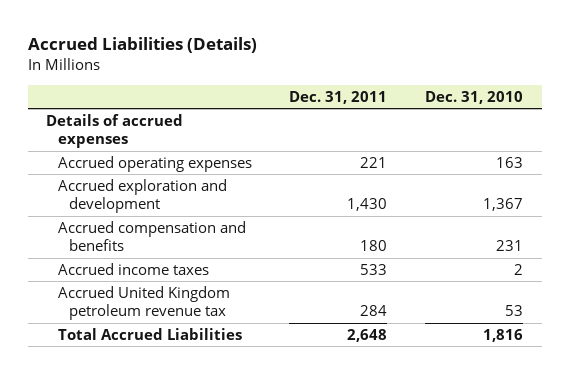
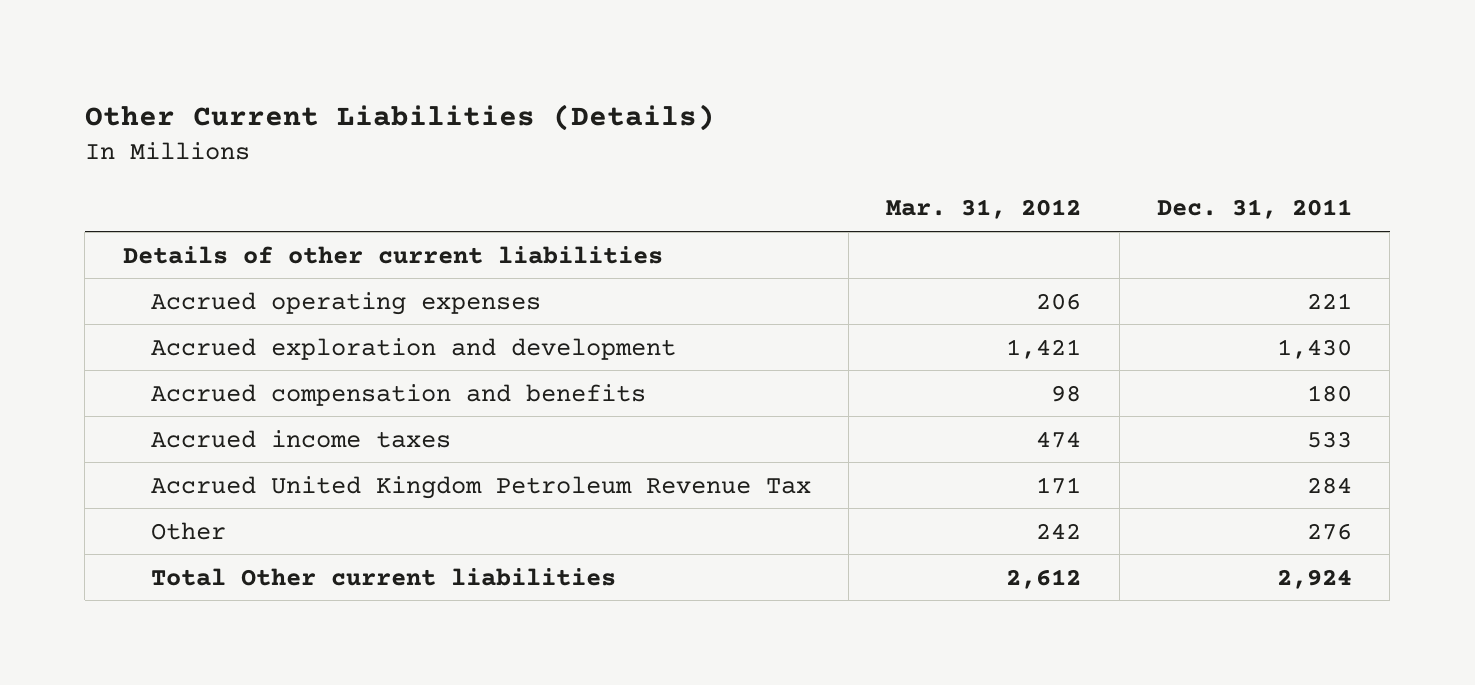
[27,37,257,54] Accrued Liabilities (Details) -> [84,103,715,131] Other Current Liabilities (Details)
[425,90,524,104] Dec. 31, 2010 -> none
none -> [886,199,1082,220] Mar. 31, 2012
[46,113,184,149] Details of accrued expenses -> [122,245,663,264] Details of other current liabilities
[57,285,230,321] Accrued United Kingdom petroleum revenue tax -> [150,475,811,499] Accrued United Kingdom Petroleum Revenue Tax
none -> [150,521,226,540] Other
[57,327,242,340] Total Accrued Liabilities -> [150,567,616,586] Total Other current liabilities
[347,328,388,342] 2,648 -> [1277,568,1353,589] 2,924

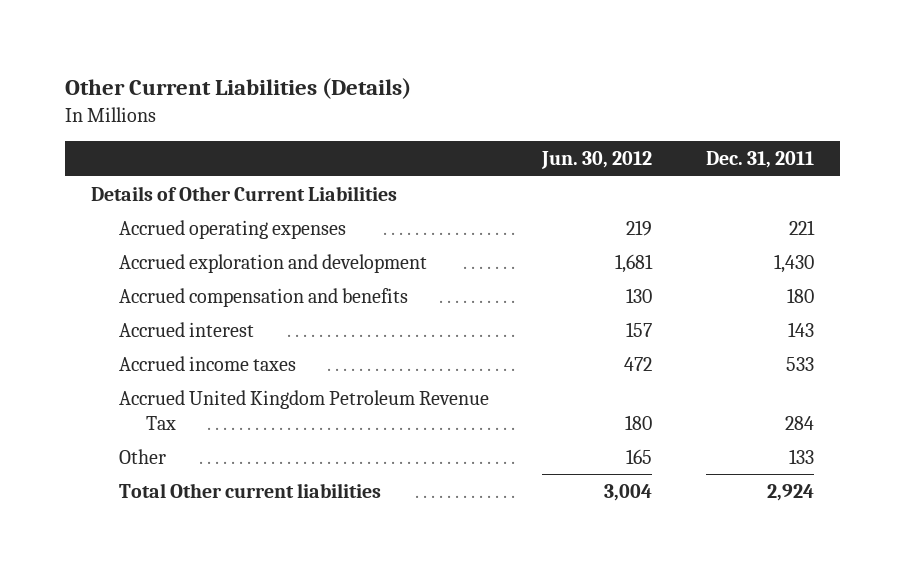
[886,199,1082,220] Mar. 31, 2012 -> none
none -> [541,151,653,170] Jun. 30, 2012
[122,245,663,264] Details of other current liabilities -> [91,185,398,201] Details of Other Current Liabilities
none -> [118,321,254,337] Accrued interest
[1307,522,1353,540] 276 -> [788,448,814,464] 133

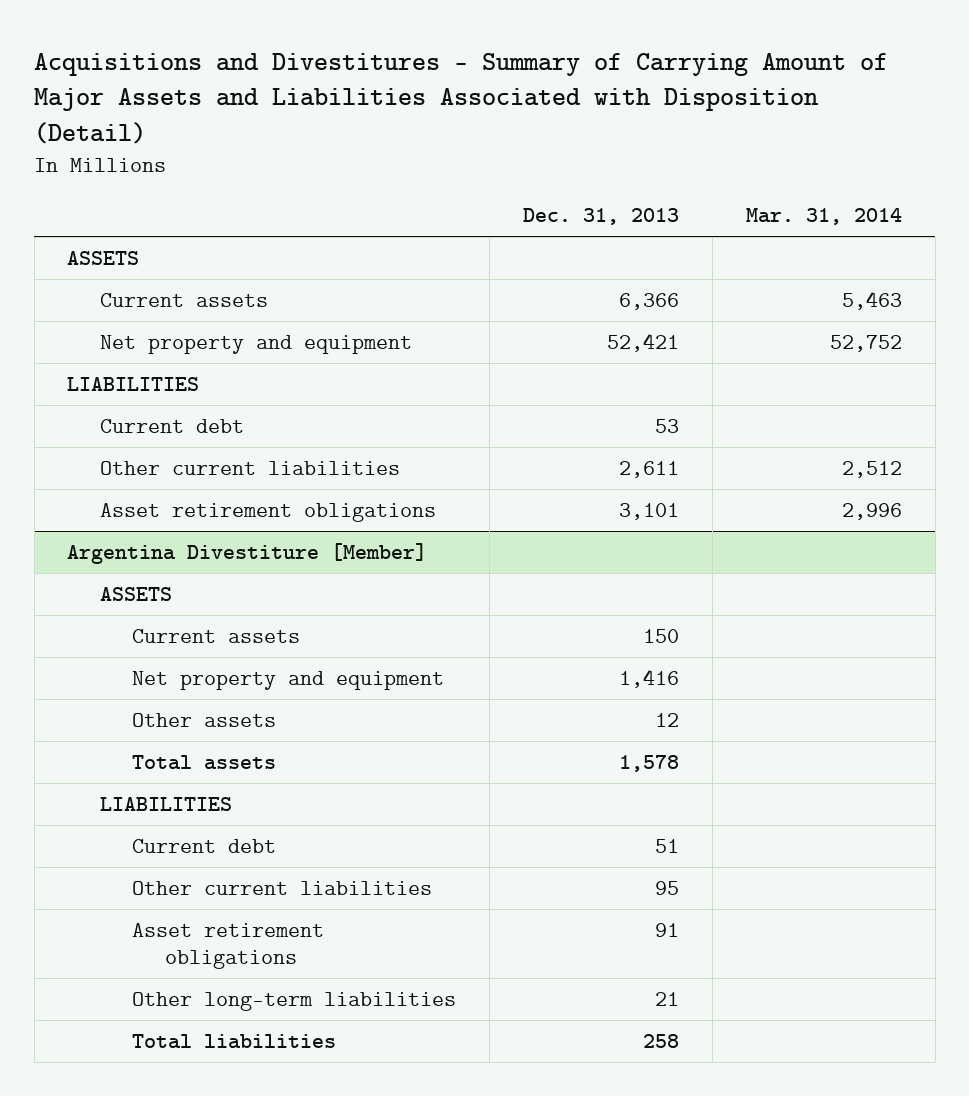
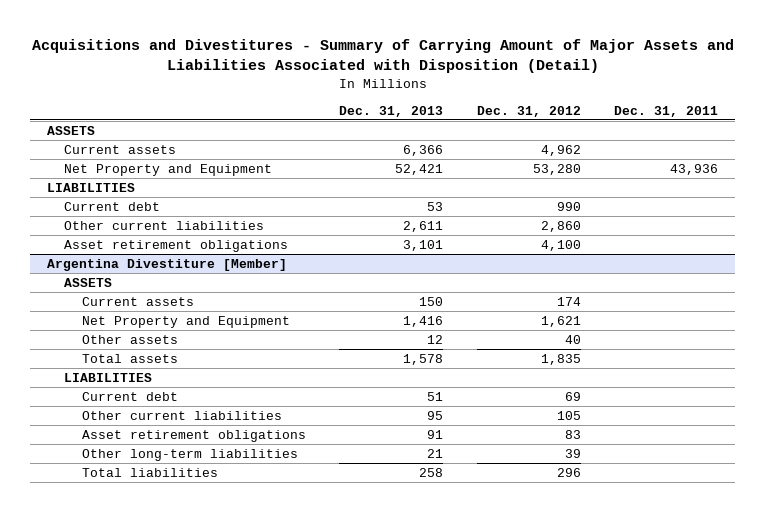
[745,208,902,226] Mar. 31, 2014 -> none
none -> [476,105,581,117] Dec. 31, 2012
none -> [614,105,719,117] Dec. 31, 2011
[99,334,412,354] Net property and equipment -> [64,163,273,176] Net Property and Equipment
[132,670,445,690] Net property and equipment -> [81,315,290,328] Net Property and Equipment

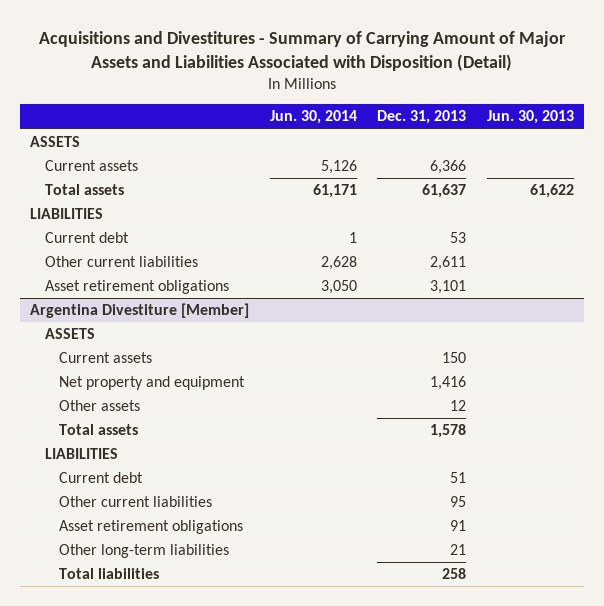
[476,105,581,117] Dec. 31, 2012 -> none
[614,105,719,117] Dec. 31, 2011 -> none
none -> [269,110,357,125] Jun. 30, 2014
none -> [486,110,574,125] Jun. 30, 2013
[64,163,273,176] Net Property and Equipment -> none
none -> [44,184,124,196] Total assets
[81,315,290,328] Net Property and Equipment -> [59,376,246,391] Net property and equipment

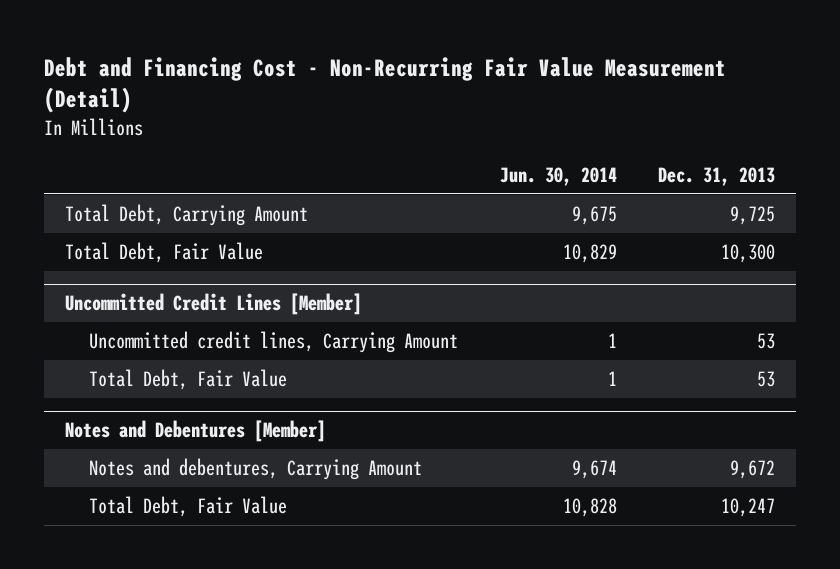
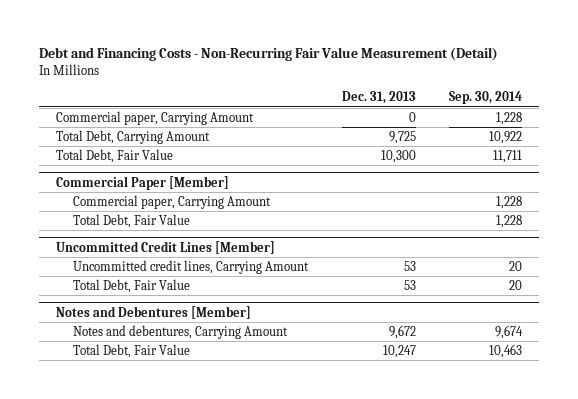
[44,56,727,114] Debt and Financing Cost - Non-Recurring Fair Value Measurement (Detail) -> [38,47,498,62] Debt and Financing Costs - Non-Recurring Fair Value Measurement (Detail)
[499,166,617,186] Jun. 30, 2014 -> none
none -> [449,91,523,105] Sep. 30, 2014
none -> [55,110,254,125] Commercial paper, Carrying Amount
none -> [55,175,229,190] Commercial Paper [Member]
none -> [73,194,272,209] Commercial paper, Carrying Amount
none -> [73,213,191,228] Total Debt, Fair Value

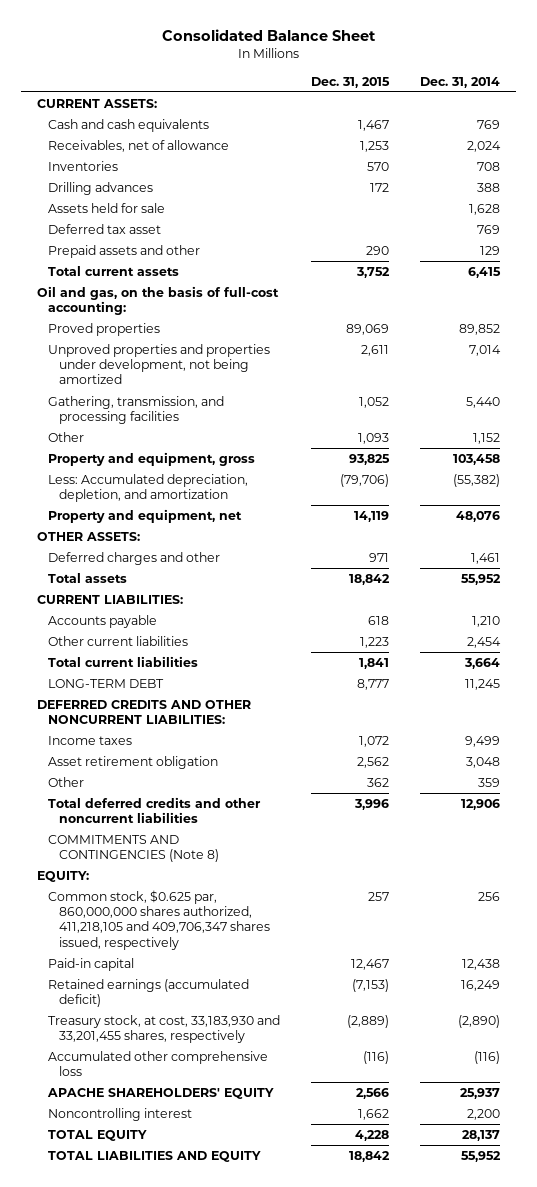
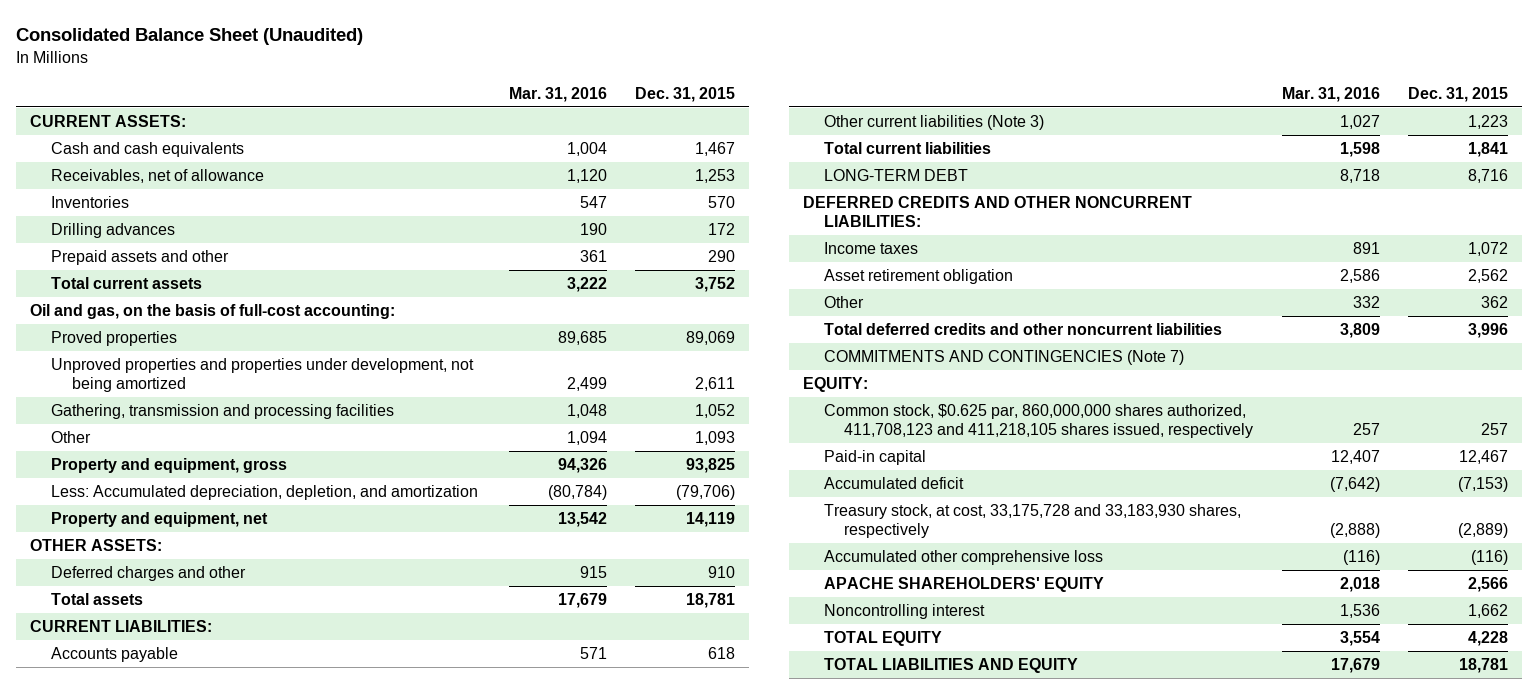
[161,28,376,41] Consolidated Balance Sheet -> [16,28,364,46] Consolidated Balance Sheet (Unaudited)
[420,76,501,88] Dec. 31, 2014 -> none
none -> [508,86,607,102] Mar. 31, 2016
[48,203,166,214] Assets held for sale -> none
[48,224,162,235] Deferred tax asset -> none
[48,396,225,425] Gathering, transmission, and processing facilities -> [50,404,394,420] Gathering, transmission and processing facilities
[369,553,390,563] 971 -> [707,566,735,579] 910
[349,574,391,586] 18,842 -> [685,593,735,609] 18,781
[48,636,189,647] Other current liabilities -> [823,115,1044,131] Other current liabilities (Note 3)
[357,679,390,691] 8,777 -> [1467,169,1508,184] 8,716
[48,835,220,863] COMMITMENTS AND CONTINGENCIES (Note 8) -> [823,350,1184,366] COMMITMENTS AND CONTINGENCIES (Note 7)
[48,890,271,950] Common stock, $0.625 par, 860,000,000 shares authorized, 411,218,105 and 409,706,347 shares issued, respectively -> [823,404,1254,439] Common stock, $0.625 par, 860,000,000 shares authorized, 411,708,123 and 411,218,105 shares issued, respectively
[48,979,250,1008] Retained earnings (accumulated deficit) -> [823,477,964,490] Accumulated deficit
[48,1015,281,1044] Treasury stock, at cost, 33,183,930 and 33,201,455 shares, respectively -> [823,504,1241,539] Treasury stock, at cost, 33,175,728 and 33,183,930 shares, respectively
[349,1151,391,1163] 18,842 -> [1458,658,1508,674] 18,781

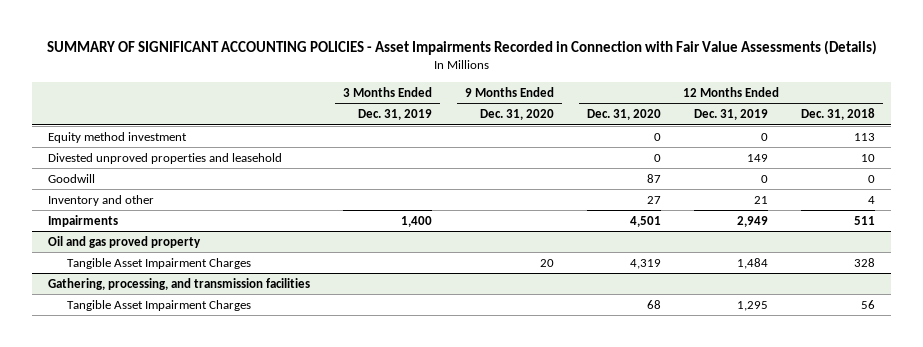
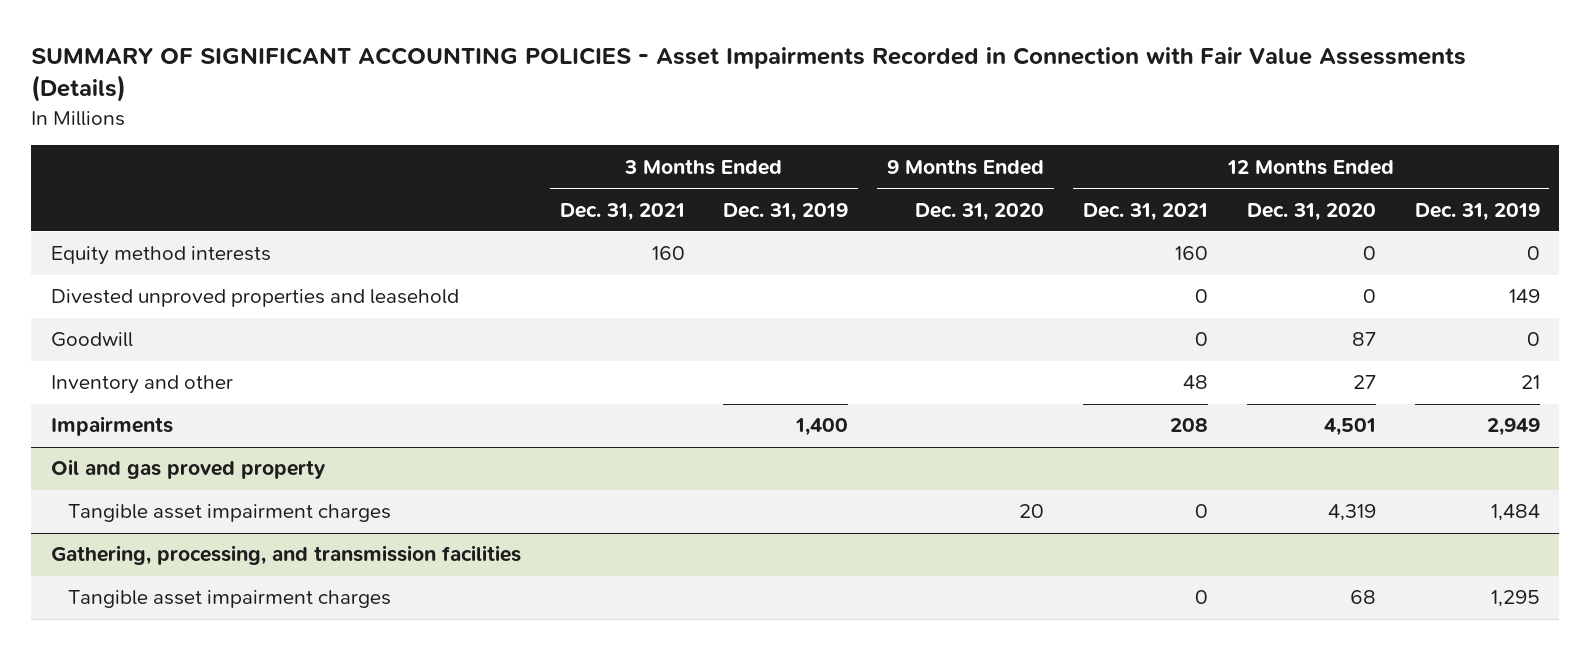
[800,108,875,121] Dec. 31, 2018 -> none
none -> [559,202,685,221] Dec. 31, 2021
none -> [1082,202,1208,221] Dec. 31, 2021
[48,131,188,143] Equity method investment -> [50,246,271,266] Equity method interests
[67,257,252,269] Tangible Asset Impairment Charges -> [68,504,392,523] Tangible asset impairment charges
[67,299,252,311] Tangible Asset Impairment Charges -> [68,590,392,609] Tangible asset impairment charges

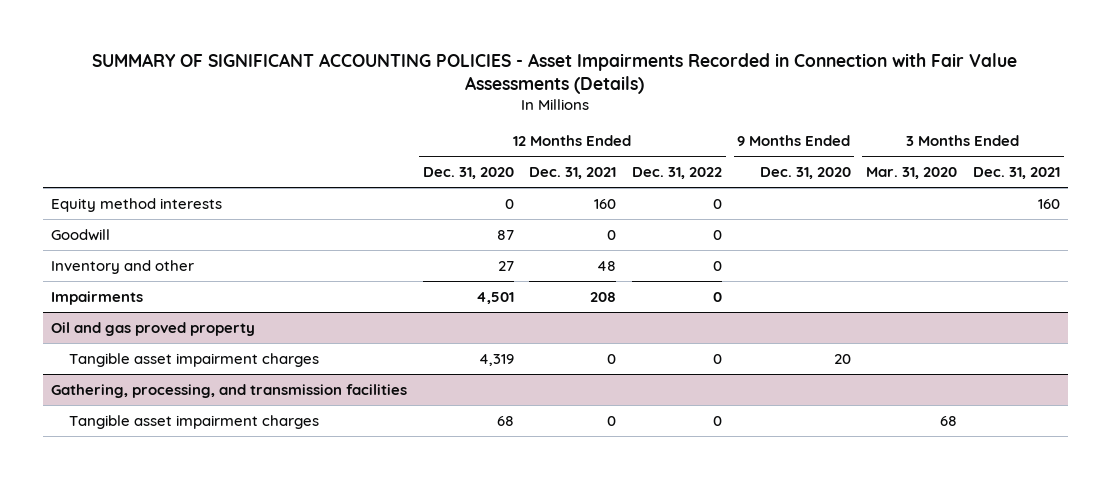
[723,202,849,221] Dec. 31, 2019 -> none
[1414,202,1540,221] Dec. 31, 2019 -> none
none -> [631,167,722,180] Dec. 31, 2022
none -> [866,167,958,180] Mar. 31, 2020
[50,289,459,308] Divested unproved properties and leasehold -> none

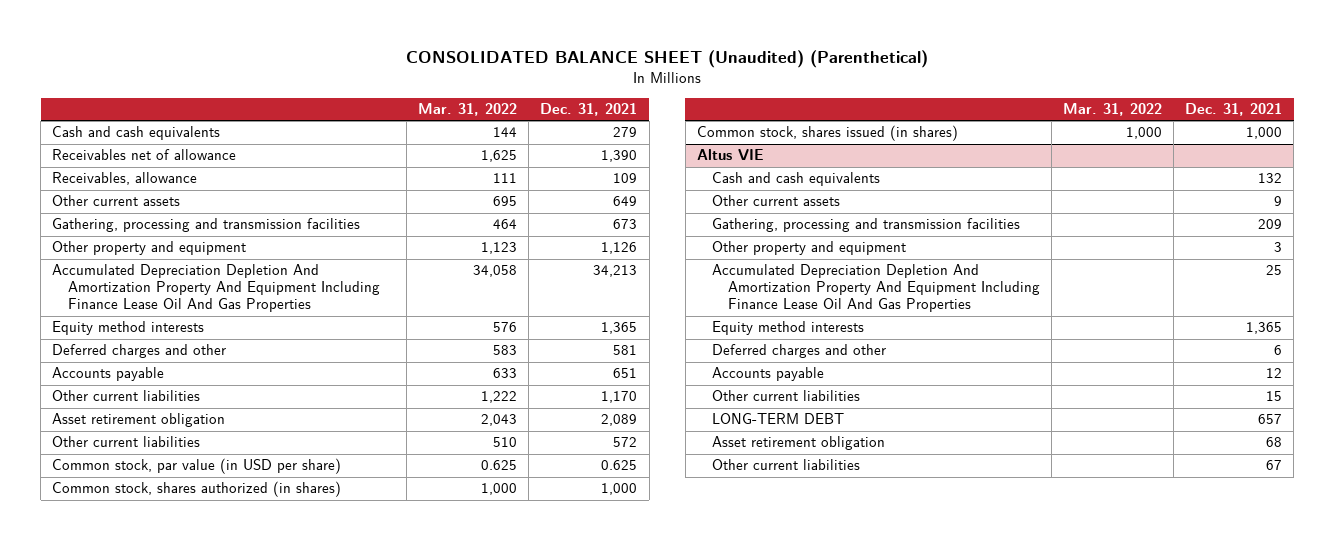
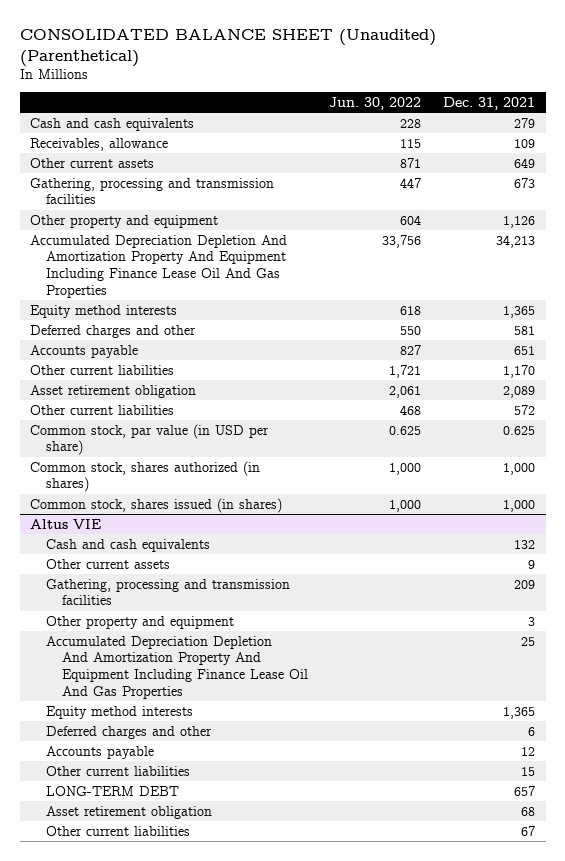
[418,103,518,117] Mar. 31, 2022 -> none
none -> [329,96,422,110] Jun. 30, 2022
[52,149,237,161] Receivables net of allowance -> none

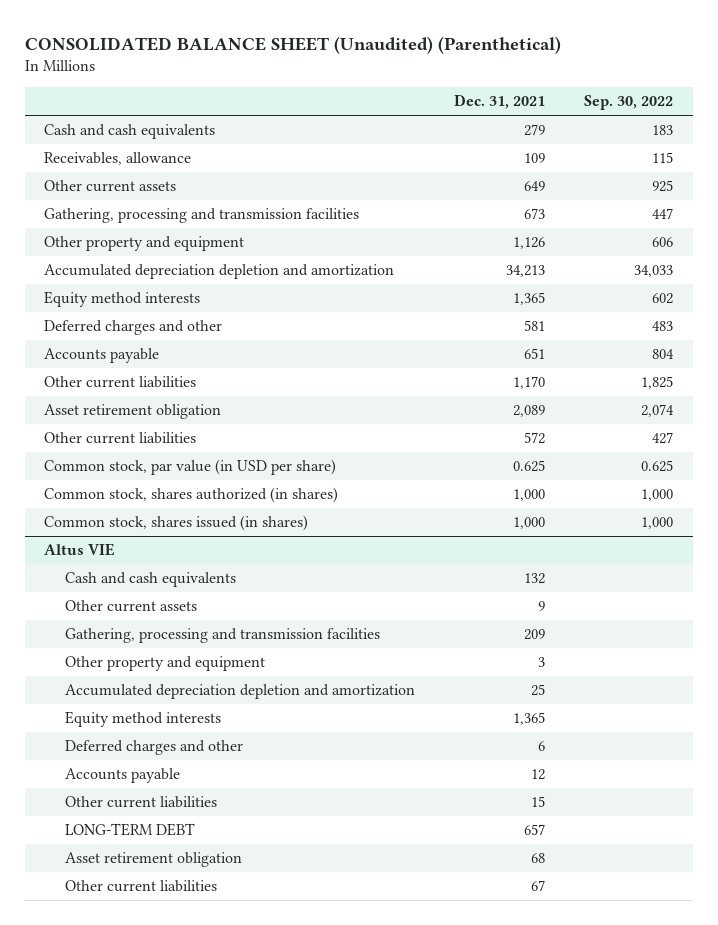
[329,96,422,110] Jun. 30, 2022 -> none
none -> [584,95,674,111] Sep. 30, 2022
[30,234,288,298] Accumulated Depreciation Depletion And Amortization Property And Equipment Including Finance Lease Oil And Gas Properties -> [44,264,395,280] Accumulated depreciation depletion and amortization
[46,635,308,699] Accumulated Depreciation Depletion And Amortization Property And Equipment Including Finance Lease Oil And Gas Properties -> [65,684,416,700] Accumulated depreciation depletion and amortization

